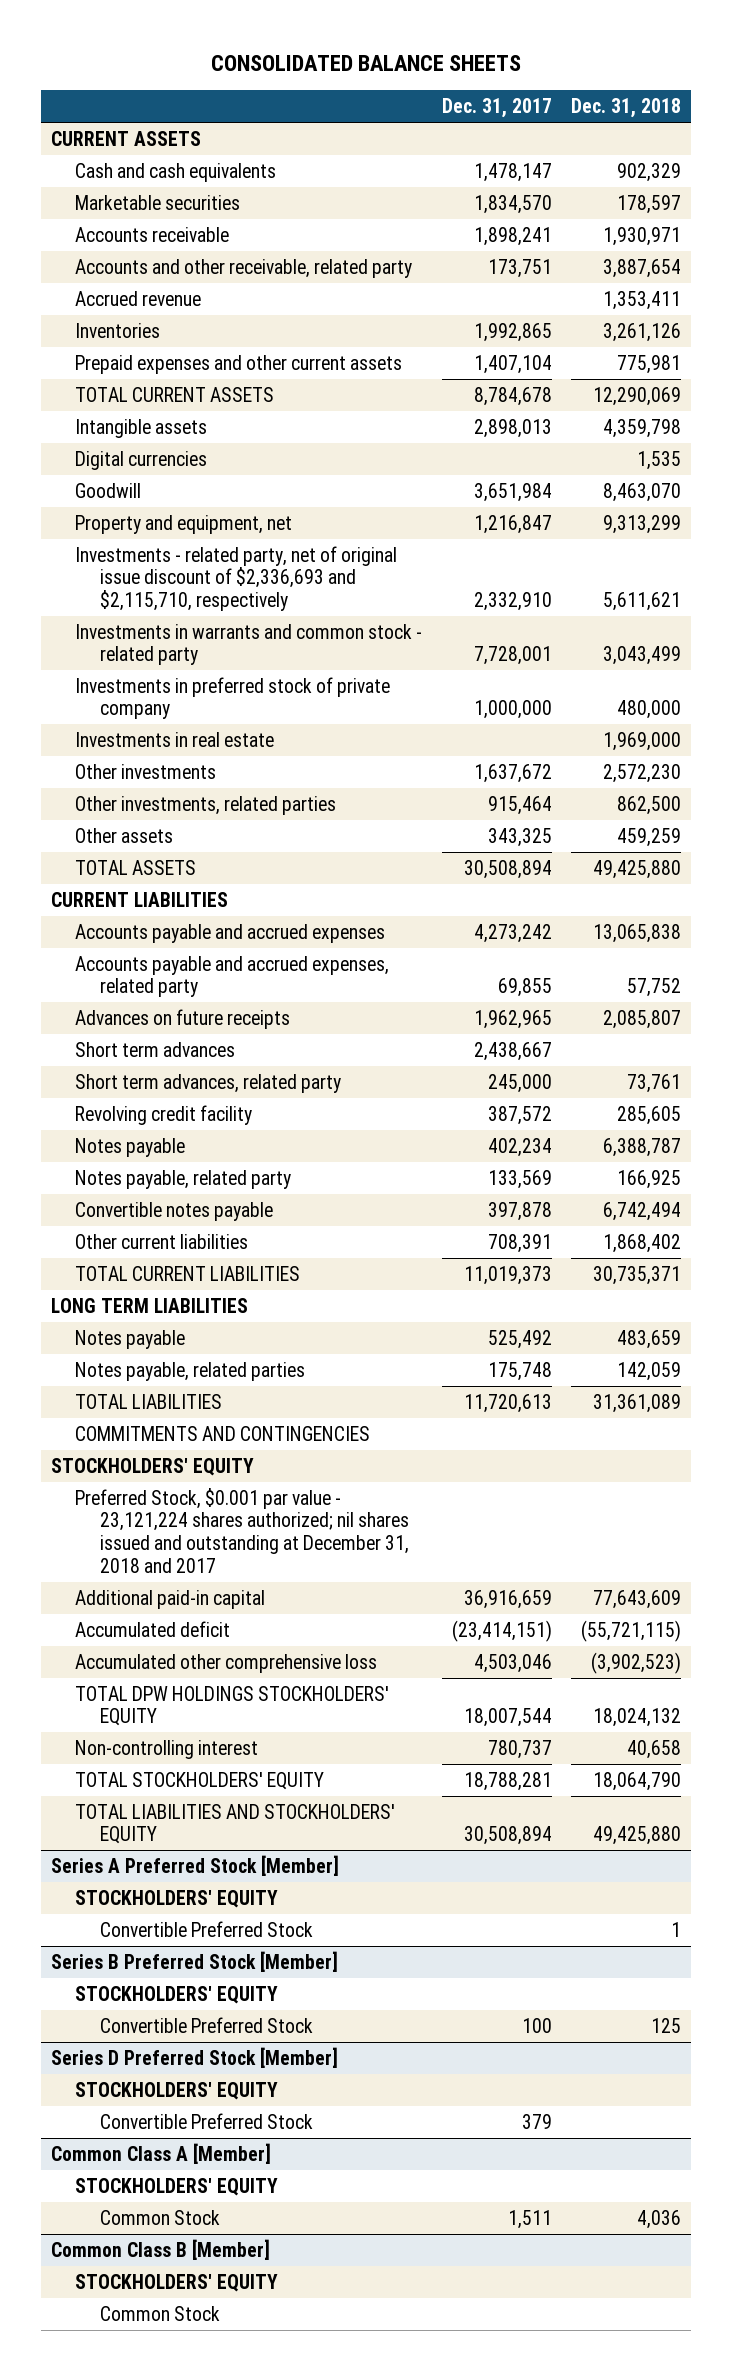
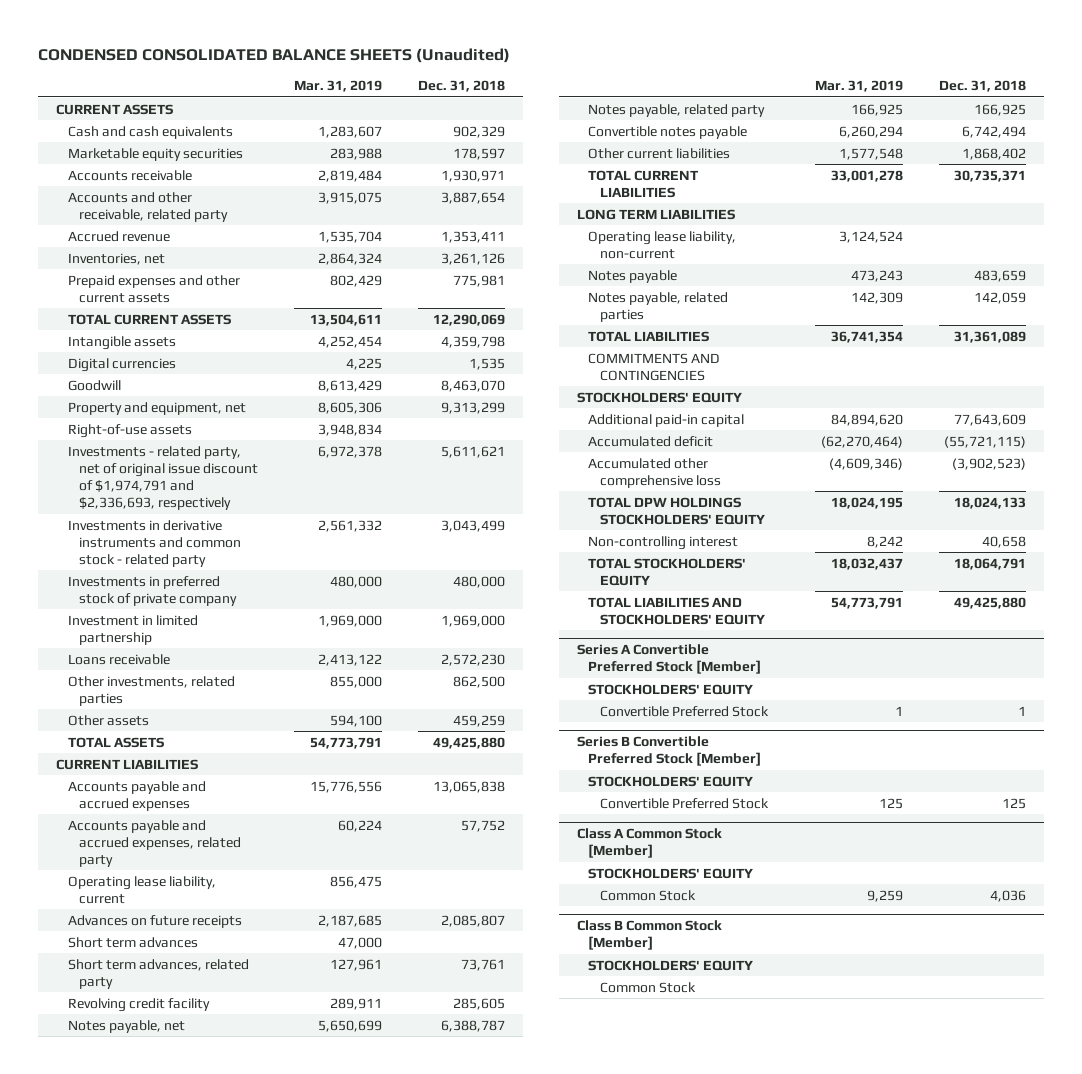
[210,54,521,71] CONSOLIDATED BALANCE SHEETS -> [38,48,511,64] CONDENSED CONSOLIDATED BALANCE SHEETS (Unaudited)
[441,98,552,119] Dec. 31, 2017 -> none
none -> [294,80,383,93] Mar. 31, 2019
[75,194,241,210] Marketable securities -> [67,147,243,161] Marketable equity securities
[75,322,161,338] Inventories -> [67,252,165,265] Inventories, net
none -> [67,423,192,438] Right-of-use assets
[75,545,398,611] Investments - related party, net of original issue discount of $2,336,693 and $2,115,710, respectively -> [67,445,259,511] Investments - related party, net of original issue discount of $1,974,791 and $2,336,693, respectively
[75,623,423,666] Investments in warrants and common stock - related party -> [67,519,242,567] Investments in derivative instruments and common stock - related party
[75,731,275,747] Investments in real estate -> [67,614,198,645] Investment in limited partnership
[75,763,217,779] Other investments -> [67,653,170,665] Loans receivable
none -> [67,875,216,904] Operating lease liability, current
[75,1137,186,1157] Notes payable -> [67,1019,185,1033] Notes payable, net
none -> [588,230,737,259] Operating lease liability, non-current
[75,1487,409,1573] Preferred Stock, $0.001 par value - 23,121,224 shares authorized; nil shares issued and outstanding at December 31, 2018 and 2017 -> none
[593,1708,682,1728] 18,024,132 -> [953,496,1026,509] 18,024,133
[593,1771,682,1791] 18,064,790 -> [953,557,1026,570] 18,064,791
[50,1854,339,1876] Series A Preferred Stock [Member] -> [576,644,762,675] Series A Convertible Preferred Stock [Member]
[50,1950,338,1972] Series B Preferred Stock [Member] -> [576,736,762,767] Series B Convertible Preferred Stock [Member]
[50,2046,338,2068] Series D Preferred Stock [Member] -> none
[75,2081,279,2100] STOCKHOLDERS' EQUITY -> none
[99,2112,313,2129] Convertible Preferred Stock -> none
[50,2142,271,2164] Common Class A [Member] -> [576,828,722,859] Class A Common Stock [Member]
[50,2238,270,2260] Common Class B [Member] -> [576,920,722,951] Class B Common Stock [Member]

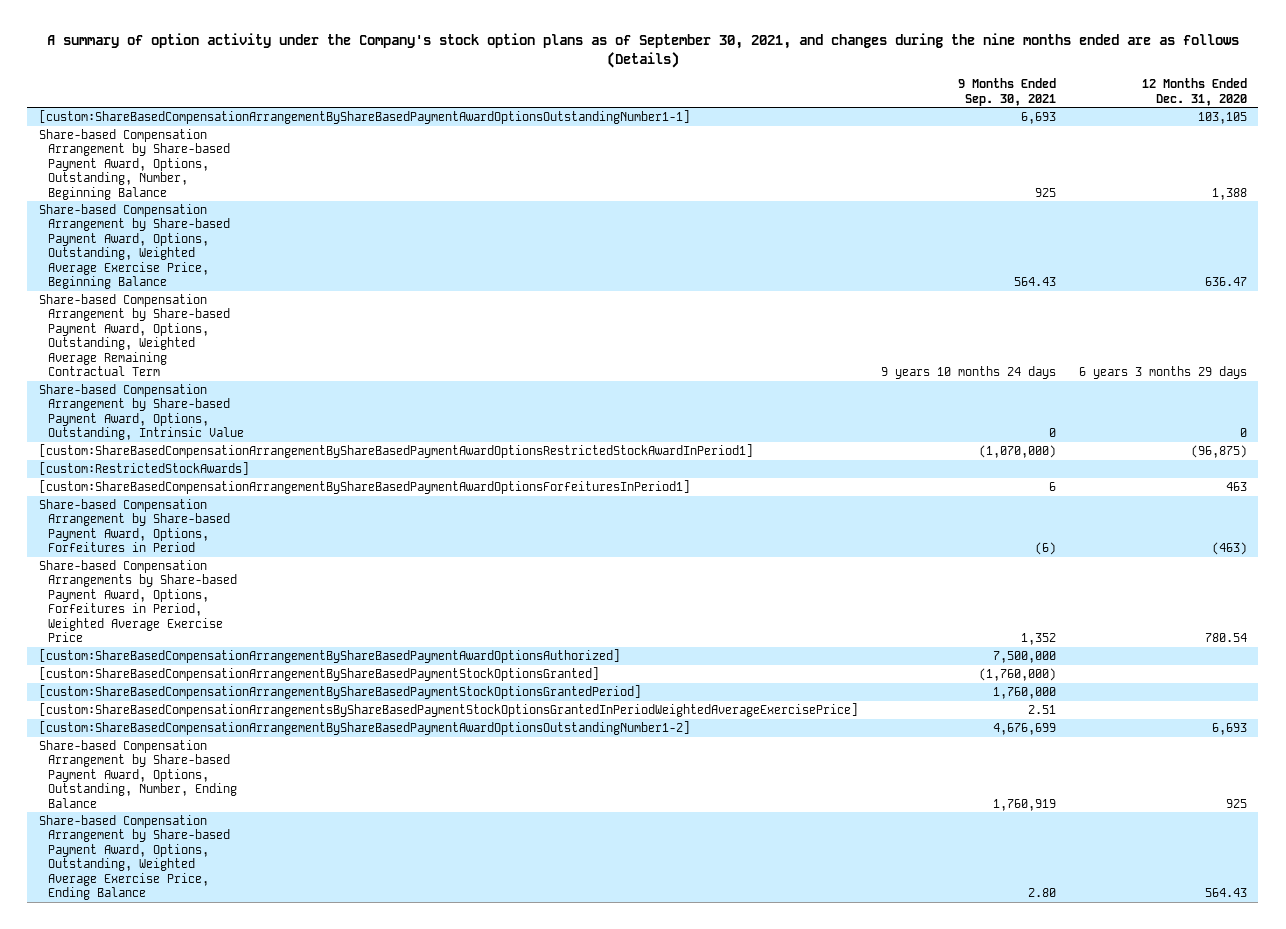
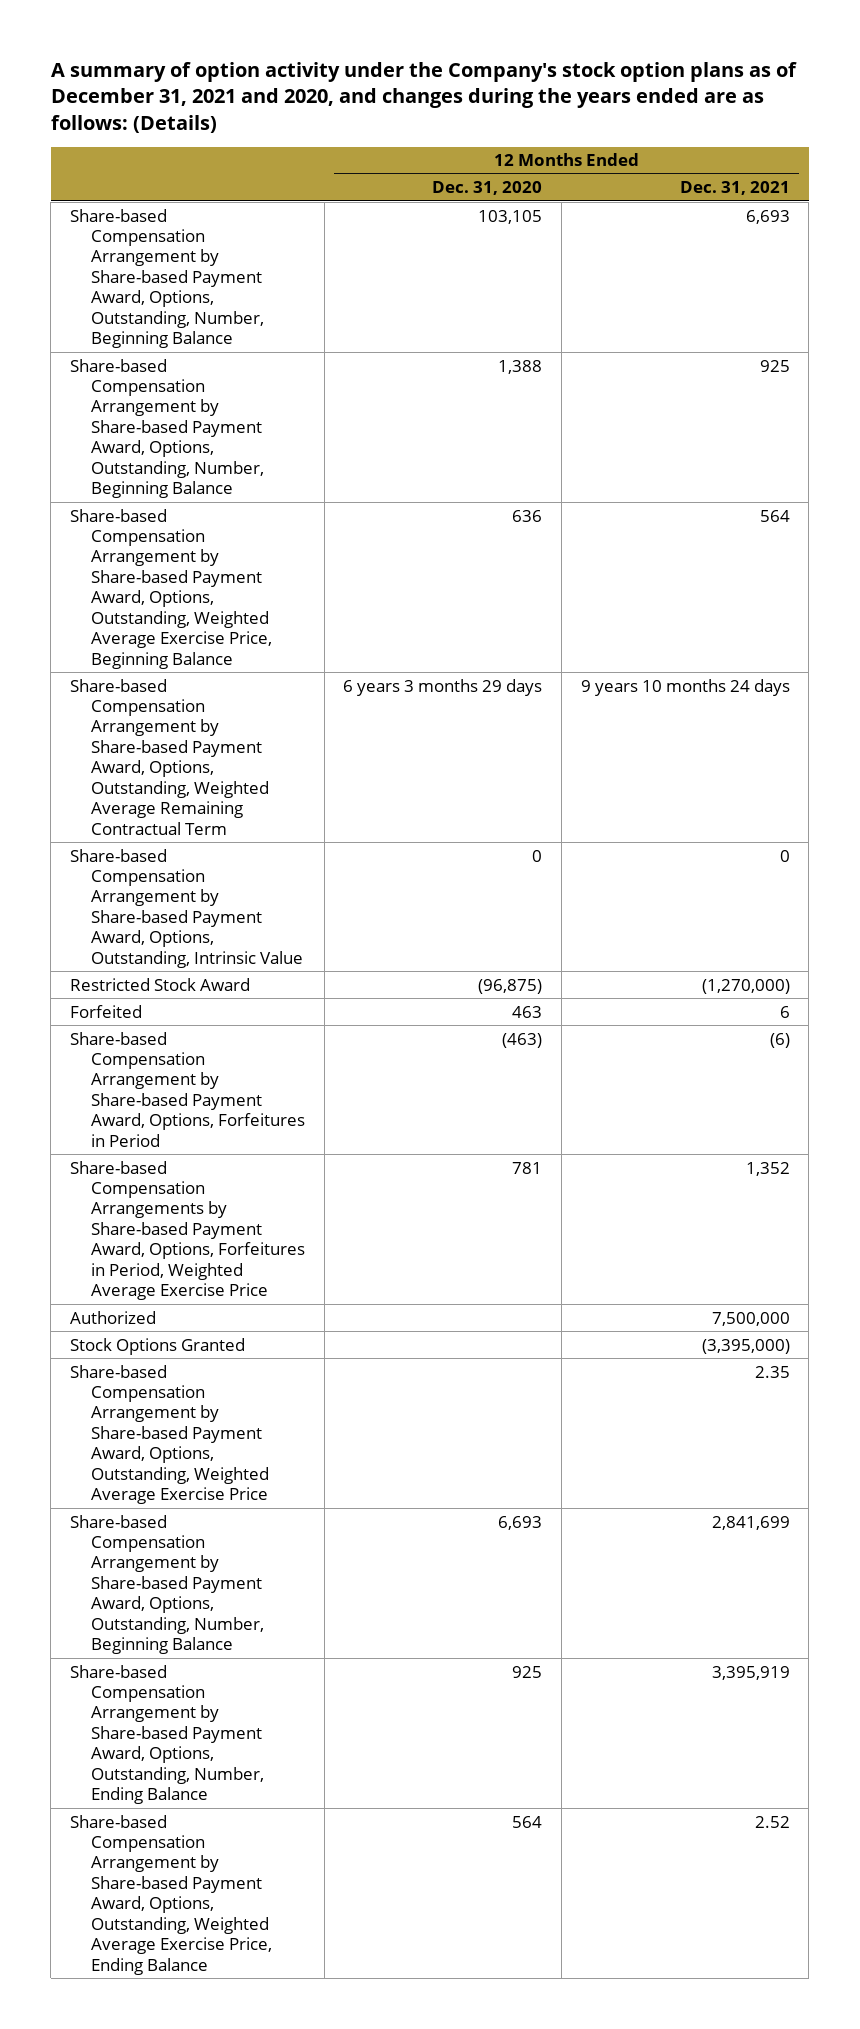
[46,33,1239,68] A summary of option activity under the Company's stock option plans as of September 30, 2021, and changes during the nine months ended are as follows (Details) -> [50,61,797,133] A summary of option activity under the Company's stock option plans as of December 31, 2021 and 2020, and changes during the years ended are as follows: (Details)
[957,78,1056,106] 9 Months Ended Sep. 30, 2021 -> none
none -> [679,181,790,196] Dec. 31, 2021
[38,109,690,124] [custom:ShareBasedCompensationArrangementByShareBasedPaymentAwardOptionsOutstandingNumber1-1] -> [69,208,265,349] Share-based Compensation Arrangement by Share-based Payment Award, Options, Outstanding, Number, Beginning Balance
[1204,276,1247,286] 636.47 -> [512,509,543,522] 636
[38,461,249,475] [custom:RestrictedStockAwards] -> none
[38,443,753,458] [custom:ShareBasedCompensationArrangementByShareBasedPaymentAwardOptionsRestrictedStockAwardInPeriod1] -> [69,977,250,991] Restricted Stock Award
[38,479,690,494] [custom:ShareBasedCompensationArrangementByShareBasedPaymentAwardOptionsForfeituresInPeriod1] -> [69,1004,142,1018] Forfeited
[38,648,620,663] [custom:ShareBasedCompensationArrangementByShareBasedPaymentAwardOptionsAuthorized] -> none
[38,684,641,699] [custom:ShareBasedCompensationArrangementByShareBasedPaymentStockOptionsGrantedPeriod] -> none
[1204,632,1247,642] 780.54 -> [512,1161,543,1174] 781
none -> [69,1310,156,1324] Authorized
[38,666,599,681] [custom:ShareBasedCompensationArrangementByShareBasedPaymentStockOptionsGranted] -> [69,1337,245,1355] Stock Options Granted
[38,702,858,717] [custom:ShareBasedCompensationArrangementsByShareBasedPaymentStockOptionsGrantedInPeriodWeightedAverageExercisePrice] -> [69,1364,270,1505] Share-based Compensation Arrangement by Share-based Payment Award, Options, Outstanding, Weighted Average Exercise Price
[38,720,690,735] [custom:ShareBasedCompensationArrangementByShareBasedPaymentAwardOptionsOutstandingNumber1-2] -> [69,1514,265,1655] Share-based Compensation Arrangement by Share-based Payment Award, Options, Outstanding, Number, Beginning Balance
[1204,887,1247,897] 564.43 -> [512,1815,543,1828] 564

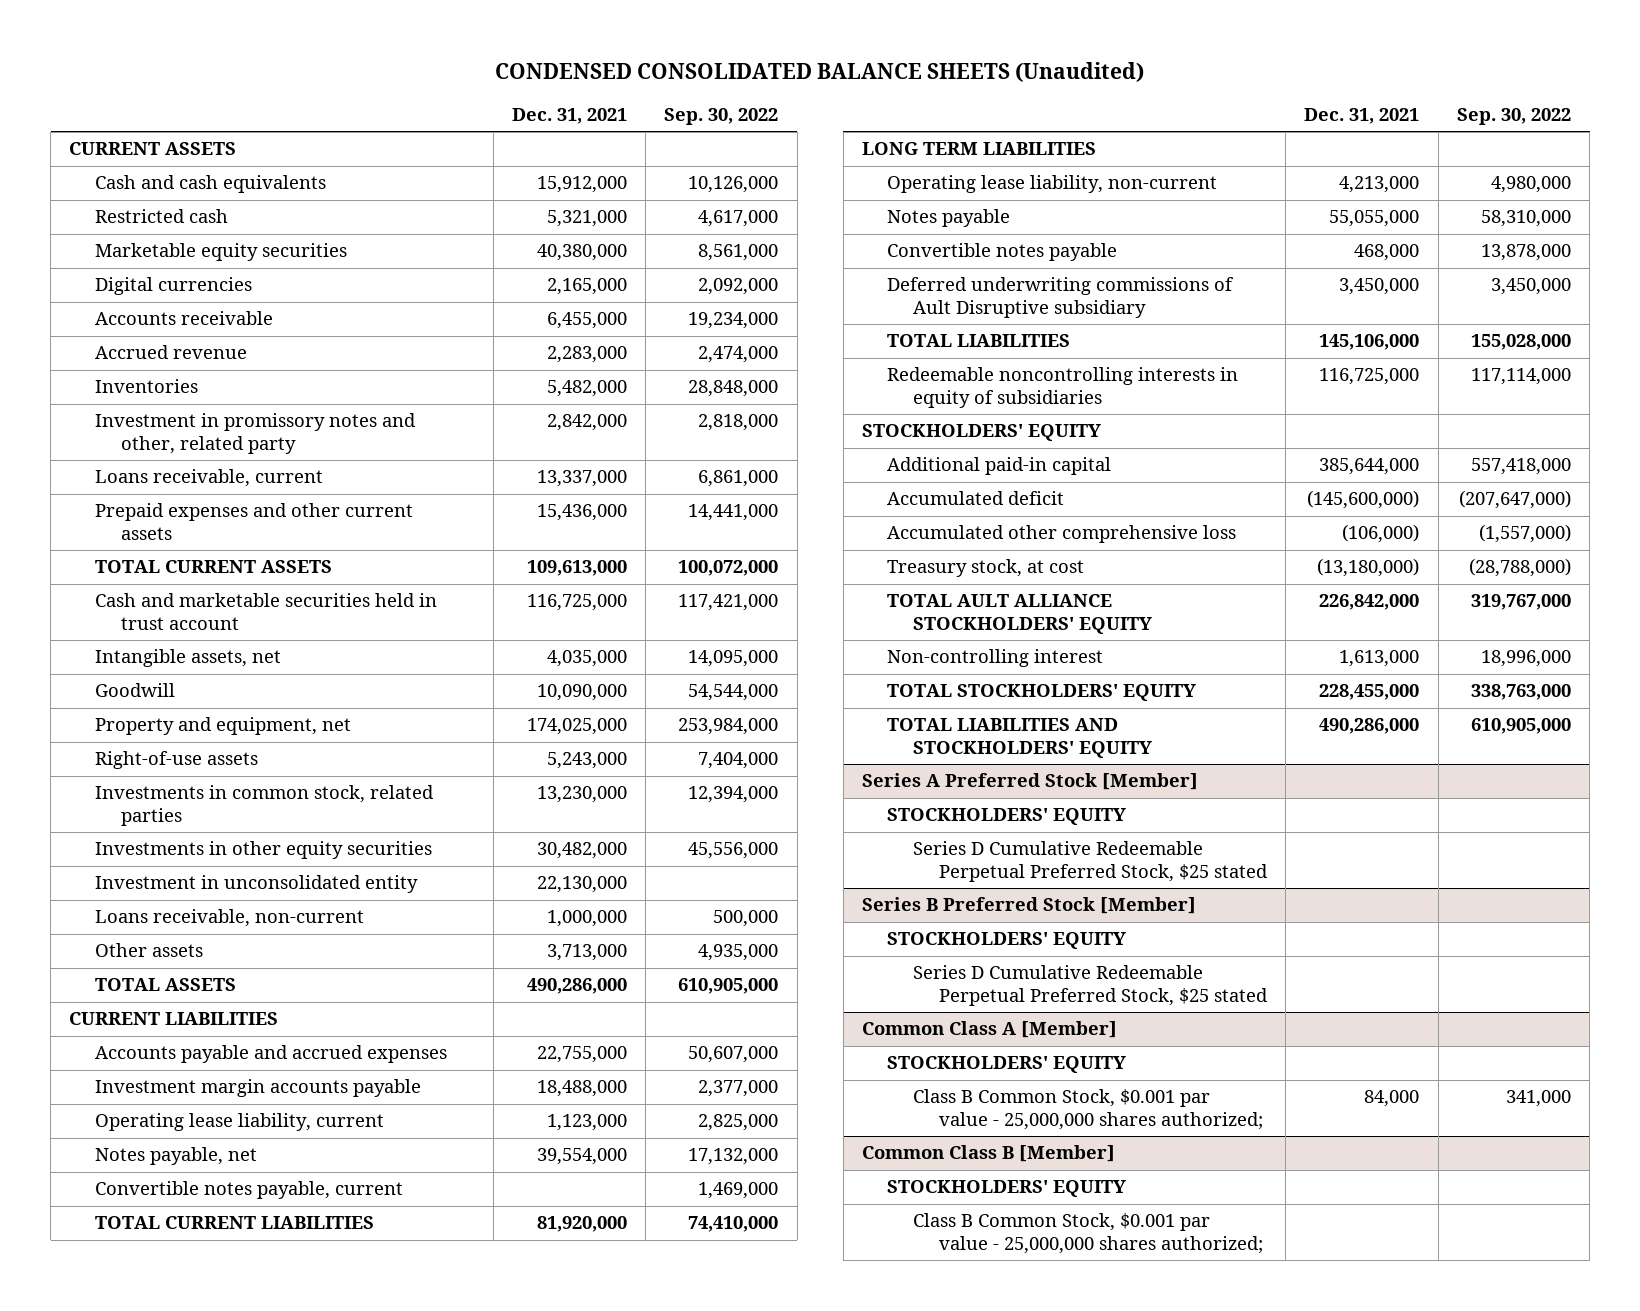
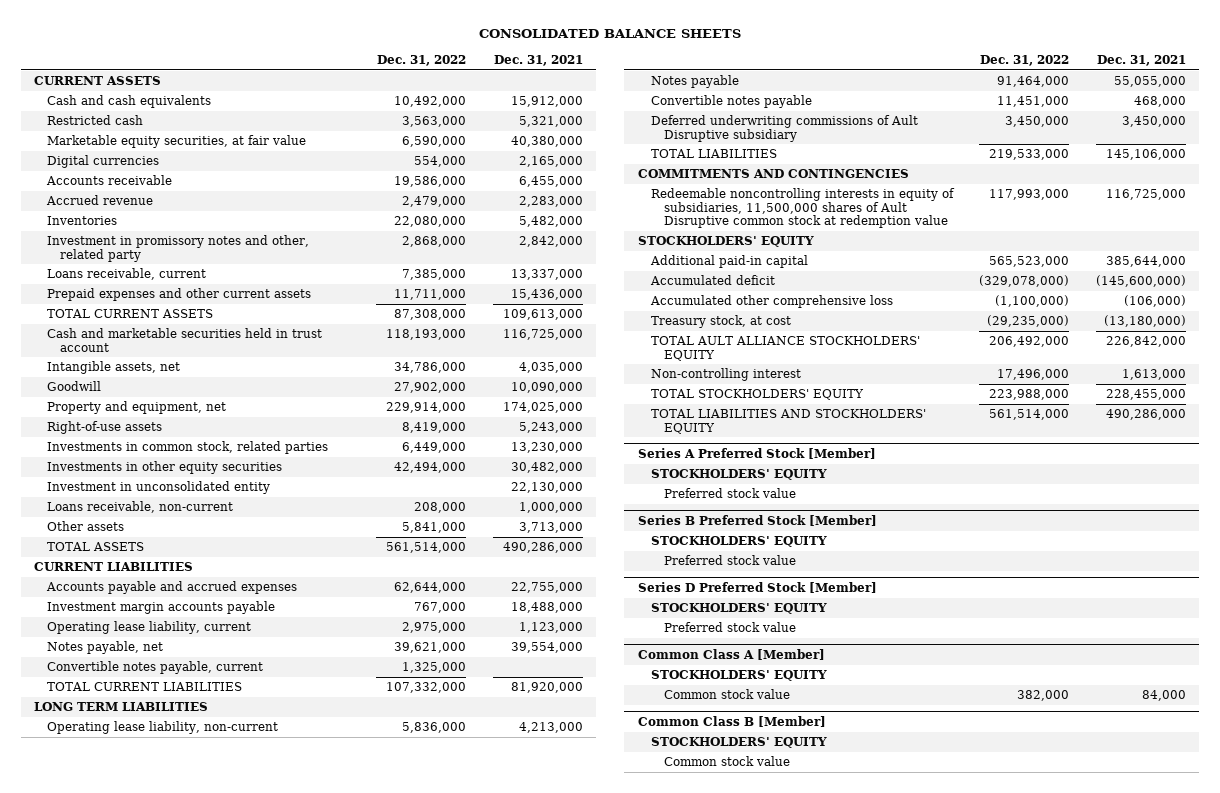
[495,62,1145,83] CONDENSED CONSOLIDATED BALANCE SHEETS (Unaudited) -> [479,29,742,39] CONSOLIDATED BALANCE SHEETS
[664,107,779,125] Sep. 30, 2022 -> none
none -> [376,54,466,66] Dec. 31, 2022
[95,243,348,262] Marketable equity securities -> [47,135,307,149] Marketable equity securities, at fair value
none -> [637,169,909,179] COMMITMENTS AND CONTINGENCIES
[887,367,1239,408] Redeemable noncontrolling interests in equity of subsidiaries -> [650,188,955,228] Redeemable noncontrolling interests in equity of subsidiaries, 11,500,000 shares of Ault Disruptive common stock at redemption value
[913,841,1268,882] Series D Cumulative Redeemable Perpetual Preferred Stock, $25 stated -> [663,488,796,499] Preferred stock value
[913,965,1268,1006] Series D Cumulative Redeemable Perpetual Preferred Stock, $25 stated -> [663,555,796,566] Preferred stock value
none -> [637,581,877,593] Series D Preferred Stock [Member]
none -> [650,603,827,615] STOCKHOLDERS' EQUITY
none -> [663,622,796,633] Preferred stock value
[913,1089,1263,1130] Class B Common Stock, $0.001 par value - 25,000,000 shares authorized; -> [663,689,790,700] Common stock value
[913,1213,1263,1254] Class B Common Stock, $0.001 par value - 25,000,000 shares authorized; -> [663,756,790,767] Common stock value

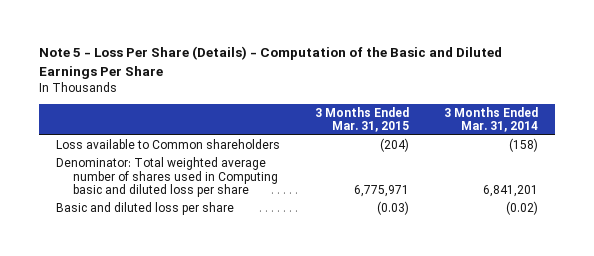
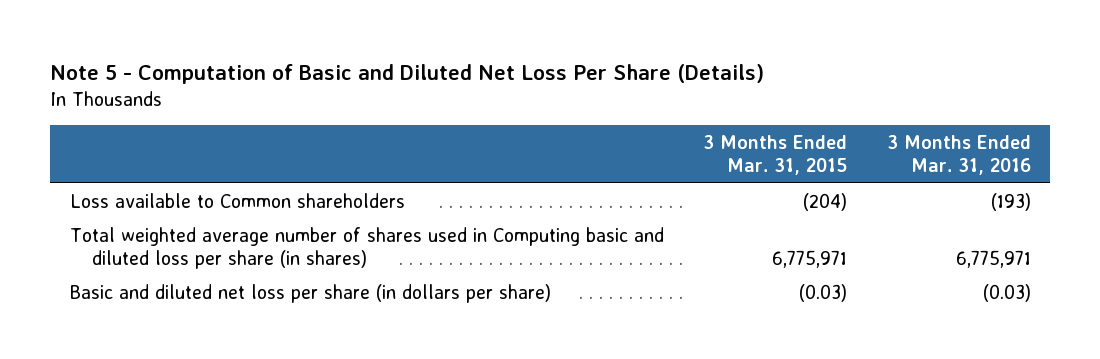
[38,46,502,79] Note 5 - Loss Per Share (Details) - Computation of the Basic and Diluted Earnings Per Share -> [49,63,764,84] Note 5 - Computation of Basic and Diluted Net Loss Per Share (Details)
[443,106,538,133] 3 Months Ended Mar. 31, 2014 -> none
none -> [886,134,1031,175] 3 Months Ended Mar. 31, 2016
[56,156,278,198] Denominator: Total weighted average number of shares used in Computing basic and diluted loss per share -> [69,226,664,269] Total weighted average number of shares used in Computing basic and diluted loss per share (in shares)
[56,201,235,215] Basic and diluted loss per share -> [69,283,551,303] Basic and diluted net loss per share (in dollars per share)

